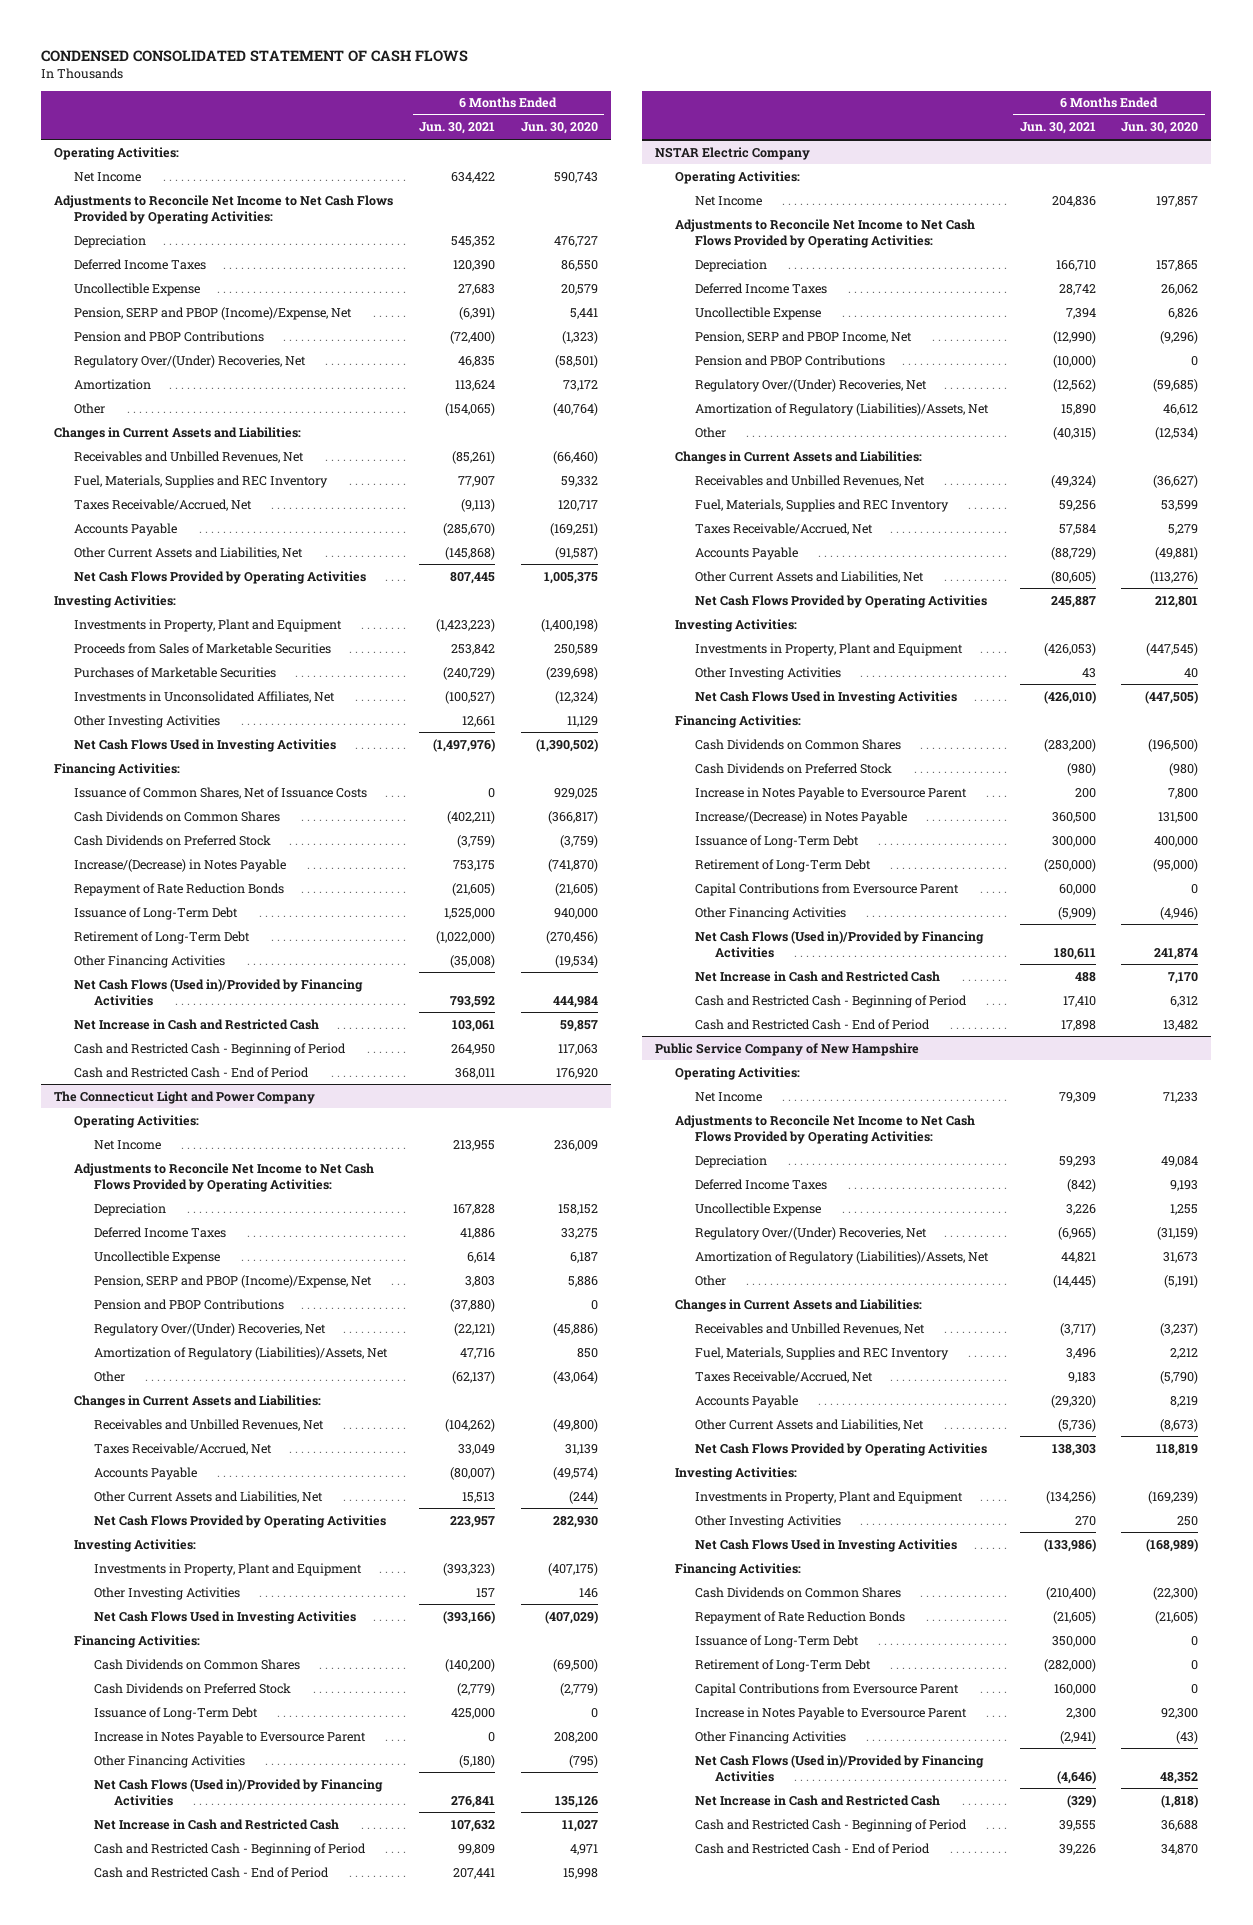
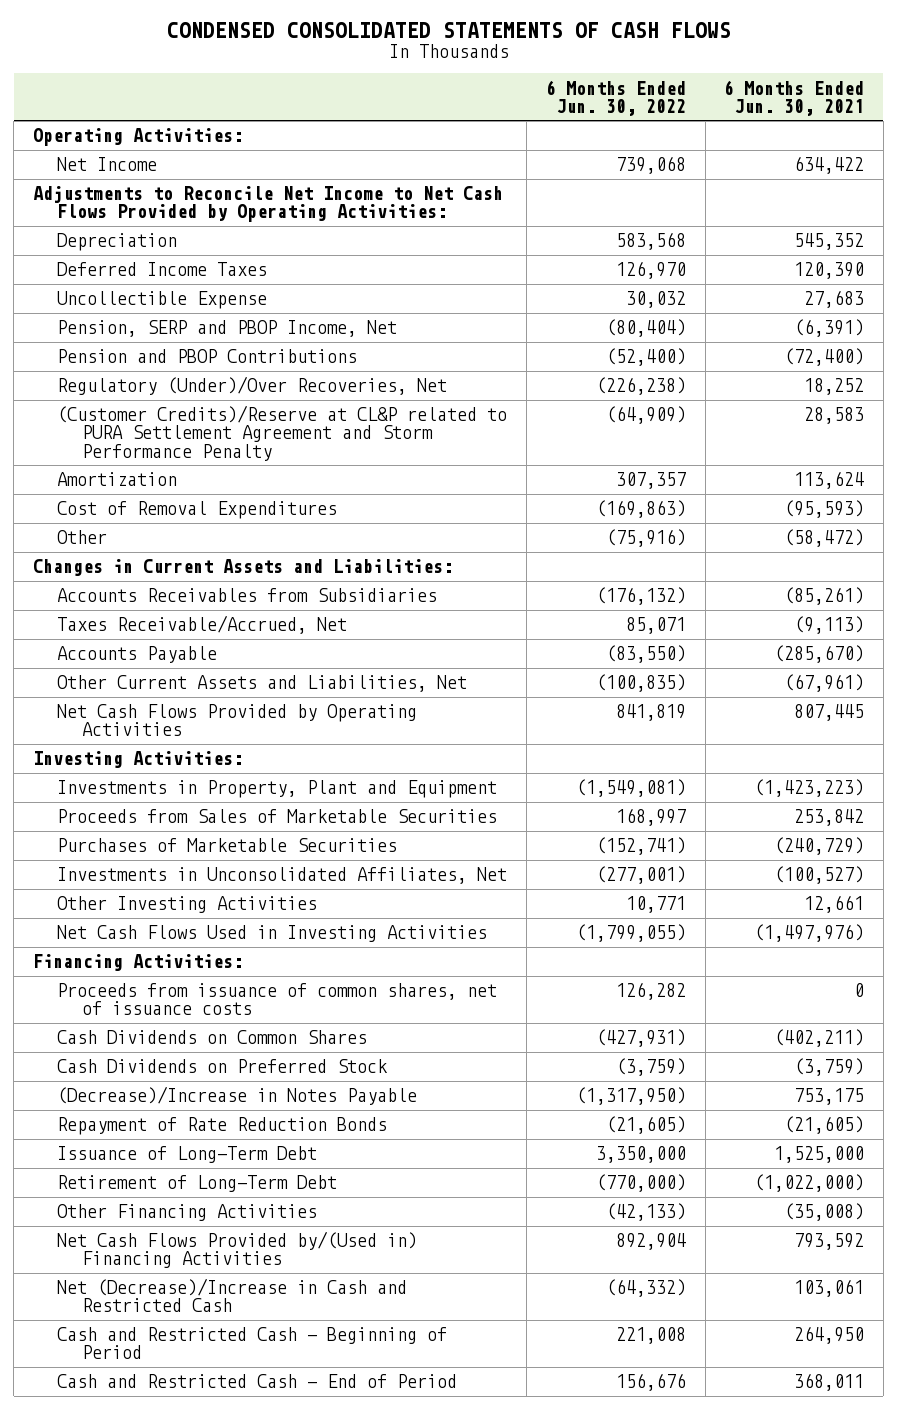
[41,50,469,63] CONDENSED CONSOLIDATED STATEMENT OF CASH FLOWS -> [166,21,731,38] CONDENSED CONSOLIDATED STATEMENTS OF CASH FLOWS
[520,122,598,135] Jun. 30, 2020 -> none
none -> [545,79,686,116] 6 Months Ended Jun. 30, 2022
[74,306,353,320] Pension, SERP and PBOP (Income)/Expense, Net -> [57,320,398,338] Pension, SERP and PBOP Income, Net
[74,354,307,368] Regulatory Over/(Under) Recoveries, Net -> [57,376,448,396] Regulatory (Under)/Over Recoveries, Net
[458,355,496,367] 46,835 -> [804,378,865,396] 18,252
none -> [57,405,508,461] (Customer Credits)/Reserve at CL&P related to PURA Settlement Agreement and Storm Performance Penalty
none -> [57,501,338,520] Cost of Removal Expenditures
[445,402,496,416] (154,065) -> [784,529,865,548] (58,472)
[74,474,329,488] Fuel, Materials, Supplies and REC Inventory -> none
[74,450,305,463] Receivables and Unbilled Revenues, Net -> [57,588,438,603] Accounts Receivables from Subsidiaries
[445,546,496,560] (145,868) -> [784,674,865,693] (67,961)
[74,786,368,799] Issuance of Common Shares, Net of Issuance Costs -> [57,983,498,1016] Proceeds from issuance of common shares, net of issuance costs
[74,858,287,872] Increase/(Decrease) in Notes Payable -> [57,1086,418,1106] (Decrease)/Increase in Notes Payable
[74,978,364,1006] Net Cash Flows (Used in)/Provided by Financing Activities -> [57,1231,418,1269] Net Cash Flows Provided by/(Used in) Financing Activities
[74,1018,320,1030] Net Increase in Cash and Restricted Cash -> [57,1278,408,1313] Net (Decrease)/Increase in Cash and Restricted Cash
[54,1090,316,1104] The Connecticut Light and Power Company -> none
[74,1114,200,1128] Operating Activities: -> none
[94,1139,162,1150] Net Income -> none
[74,1162,375,1192] Adjustments to Reconcile Net Income to Net Cash Flows Provided by Operating Activities: -> none
[94,1202,167,1216] Depreciation -> none
[94,1226,227,1238] Deferred Income Taxes -> none
[94,1250,221,1264] Uncollectible Expense -> none
[94,1274,373,1288] Pension, SERP and PBOP (Income)/Expense, Net -> none
[94,1298,285,1310] Pension and PBOP Contributions -> none
[94,1322,327,1336] Regulatory Over/(Under) Recoveries, Net -> none
[94,1346,389,1360] Amortization of Regulatory (Liabilities)/Assets, Net -> none
[94,1370,126,1382] Other -> none
[74,1394,322,1408] Changes in Current Assets and Liabilities: -> none
[94,1418,325,1431] Receivables and Unbilled Revenues, Net -> none
[94,1442,273,1455] Taxes Receivable/Accrued, Net -> none
[94,1466,198,1480] Accounts Payable -> none
[94,1490,324,1503] Other Current Assets and Liabilities, Net -> none
[94,1514,387,1528] Net Cash Flows Provided by Operating Activities -> none
[74,1538,197,1552] Investing Activities: -> none
[94,1562,363,1576] Investments in Property, Plant and Equipment -> none
[94,1586,241,1600] Other Investing Activities -> none
[94,1610,357,1624] Net Cash Flows Used in Investing Activities -> none
[74,1634,201,1648] Financing Activities: -> none
[94,1658,301,1670] Cash Dividends on Common Shares -> none
[94,1682,292,1694] Cash Dividends on Preferred Stock -> none
[94,1706,259,1720] Issuance of Long-Term Debt -> none
[94,1730,367,1744] Increase in Notes Payable to Eversource Parent -> none
[94,1754,246,1768] Other Financing Activities -> none
[94,1778,384,1806] Net Cash Flows (Used in)/Provided by Financing Activities -> none
[94,1818,340,1830] Net Increase in Cash and Restricted Cash -> none
[94,1842,367,1856] Cash and Restricted Cash - Beginning of Period -> none
[94,1866,330,1878] Cash and Restricted Cash - End of Period -> none
[655,146,811,160] NSTAR Electric Company -> none
[675,170,801,184] Operating Activities: -> none
[695,195,763,206] Net Income -> none
[675,218,976,248] Adjustments to Reconcile Net Income to Net Cash Flows Provided by Operating Activities: -> none
[695,258,768,272] Depreciation -> none
[695,282,828,294] Deferred Income Taxes -> none
[695,306,822,320] Uncollectible Expense -> none
[695,330,913,343] Pension, SERP and PBOP Income, Net -> none
[695,354,886,366] Pension and PBOP Contributions -> none
[695,378,928,392] Regulatory Over/(Under) Recoveries, Net -> none
[695,402,990,416] Amortization of Regulatory (Liabilities)/Assets, Net -> none
[695,426,727,438] Other -> none
[675,450,923,464] Changes in Current Assets and Liabilities: -> none
[695,474,926,487] Receivables and Unbilled Revenues, Net -> none
[695,498,950,512] Fuel, Materials, Supplies and REC Inventory -> none
[695,522,874,535] Taxes Receivable/Accrued, Net -> none
[695,546,799,560] Accounts Payable -> none
[695,570,925,583] Other Current Assets and Liabilities, Net -> none
[695,594,988,608] Net Cash Flows Provided by Operating Activities -> none
[675,618,798,632] Investing Activities: -> none
[695,642,964,656] Investments in Property, Plant and Equipment -> none
[695,666,842,680] Other Investing Activities -> none
[695,690,958,704] Net Cash Flows Used in Investing Activities -> none
[675,714,802,728] Financing Activities: -> none
[695,738,902,750] Cash Dividends on Common Shares -> none
[695,762,893,774] Cash Dividends on Preferred Stock -> none
[695,786,968,800] Increase in Notes Payable to Eversource Parent -> none
[695,810,908,824] Increase/(Decrease) in Notes Payable -> none
[695,834,860,848] Issuance of Long-Term Debt -> none
[695,858,872,872] Retirement of Long-Term Debt -> none
[695,882,960,896] Capital Contributions from Eversource Parent -> none
[695,906,847,920] Other Financing Activities -> none
[695,930,985,958] Net Cash Flows (Used in)/Provided by Financing Activities -> none
[695,970,941,982] Net Increase in Cash and Restricted Cash -> none
[695,994,968,1008] Cash and Restricted Cash - Beginning of Period -> none
[695,1018,931,1030] Cash and Restricted Cash - End of Period -> none
[655,1042,920,1056] Public Service Company of New Hampshire -> none
[675,1066,801,1080] Operating Activities: -> none
[695,1091,763,1102] Net Income -> none
[675,1114,976,1144] Adjustments to Reconcile Net Income to Net Cash Flows Provided by Operating Activities: -> none
[695,1154,768,1168] Depreciation -> none
[695,1178,828,1190] Deferred Income Taxes -> none
[695,1202,822,1216] Uncollectible Expense -> none
[695,1226,928,1240] Regulatory Over/(Under) Recoveries, Net -> none
[695,1250,990,1264] Amortization of Regulatory (Liabilities)/Assets, Net -> none
[695,1274,727,1286] Other -> none
[675,1298,923,1312] Changes in Current Assets and Liabilities: -> none
[695,1322,926,1335] Receivables and Unbilled Revenues, Net -> none
[695,1346,950,1360] Fuel, Materials, Supplies and REC Inventory -> none
[695,1370,874,1383] Taxes Receivable/Accrued, Net -> none
[695,1394,799,1408] Accounts Payable -> none
[695,1418,925,1431] Other Current Assets and Liabilities, Net -> none
[695,1442,988,1456] Net Cash Flows Provided by Operating Activities -> none
[675,1466,798,1480] Investing Activities: -> none
[695,1490,964,1504] Investments in Property, Plant and Equipment -> none
[695,1514,842,1528] Other Investing Activities -> none
[695,1538,958,1552] Net Cash Flows Used in Investing Activities -> none
[675,1562,802,1576] Financing Activities: -> none
[695,1586,902,1598] Cash Dividends on Common Shares -> none
[695,1610,906,1624] Repayment of Rate Reduction Bonds -> none
[695,1634,860,1648] Issuance of Long-Term Debt -> none
[695,1658,872,1672] Retirement of Long-Term Debt -> none
[695,1682,960,1696] Capital Contributions from Eversource Parent -> none
[695,1706,968,1720] Increase in Notes Payable to Eversource Parent -> none
[695,1730,847,1744] Other Financing Activities -> none
[695,1754,985,1782] Net Cash Flows (Used in)/Provided by Financing Activities -> none
[695,1794,941,1806] Net Increase in Cash and Restricted Cash -> none
[695,1818,968,1832] Cash and Restricted Cash - Beginning of Period -> none
[695,1842,931,1854] Cash and Restricted Cash - End of Period -> none

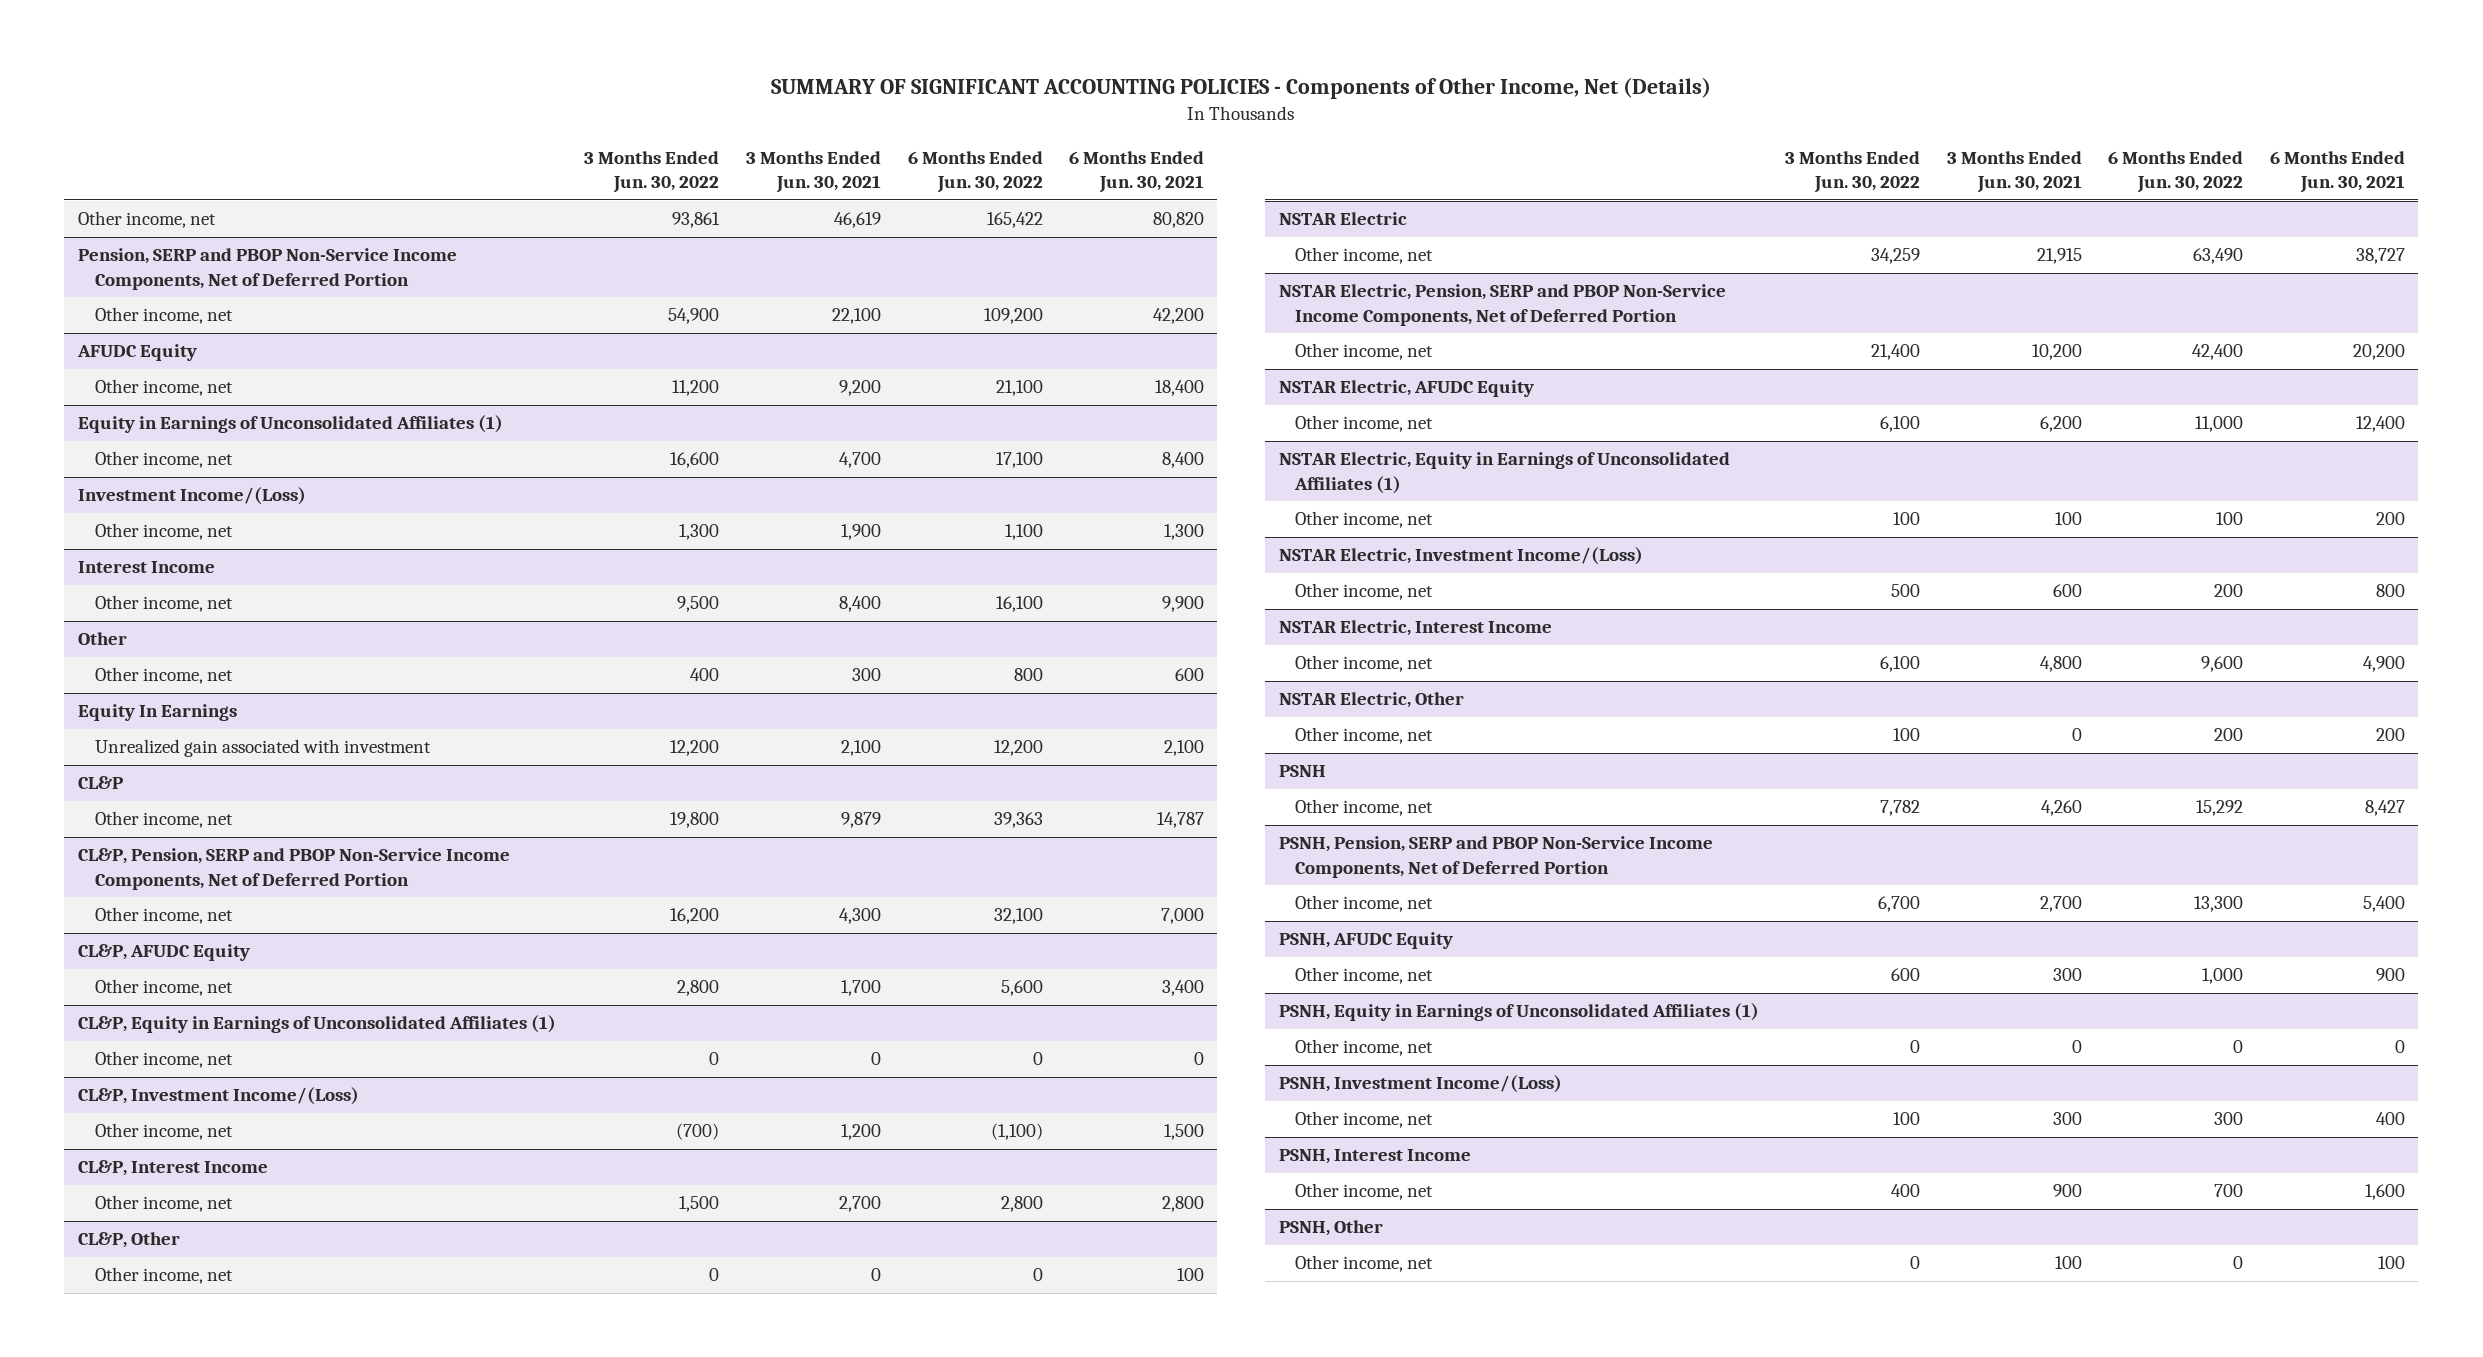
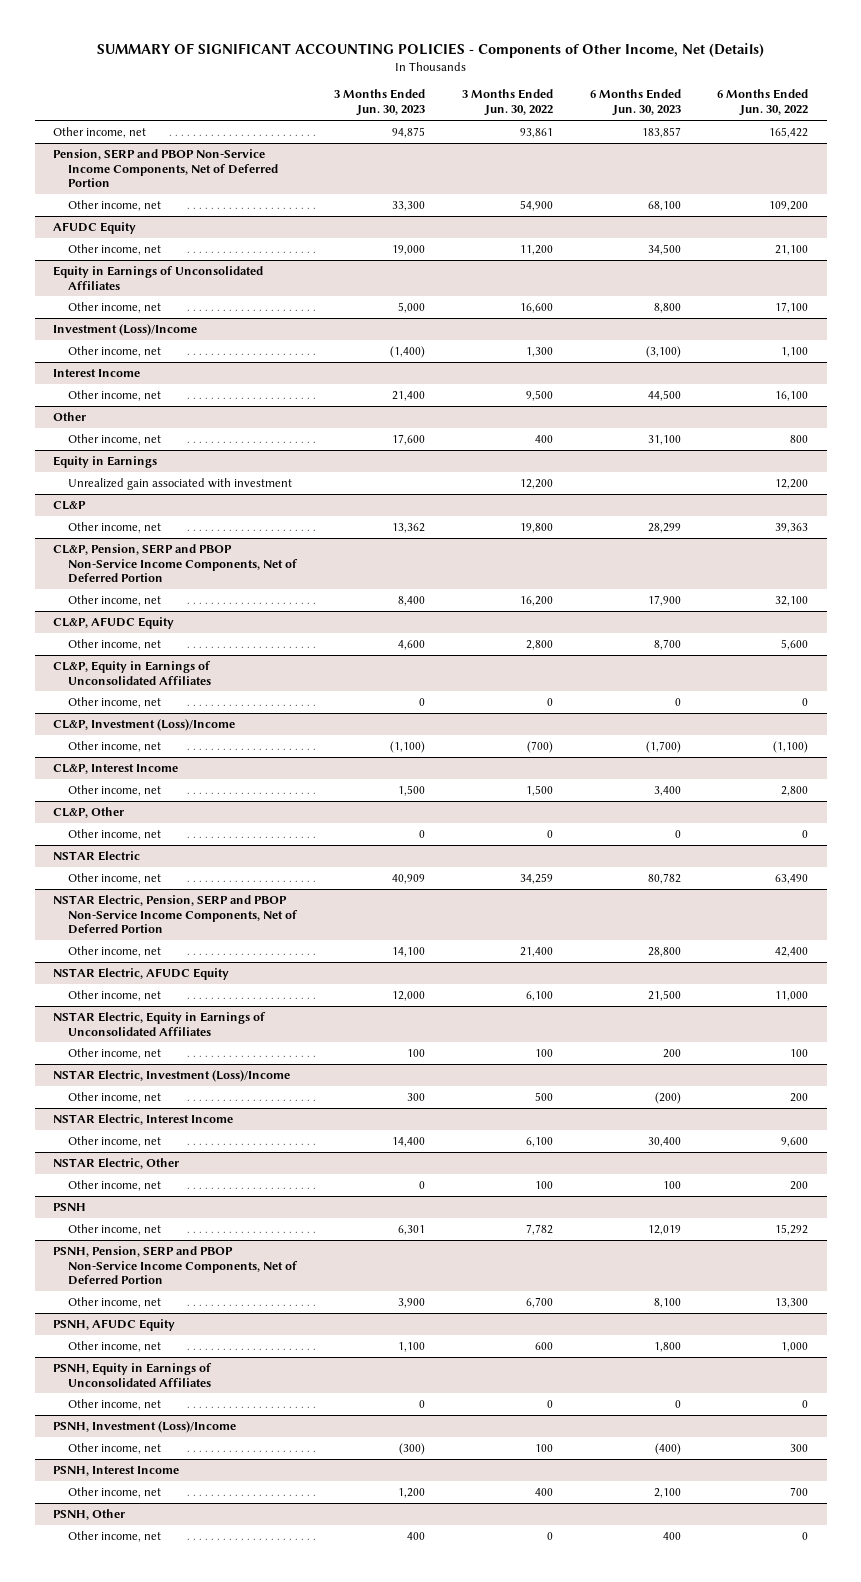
[745,150,881,194] 3 Months Ended Jun. 30, 2021 -> none
[1069,150,1205,194] 6 Months Ended Jun. 30, 2021 -> none
none -> [334,89,426,117] 3 Months Ended Jun. 30, 2023
none -> [589,89,681,117] 6 Months Ended Jun. 30, 2023
[77,415,503,434] Equity in Earnings of Unconsolidated Affiliates (1) -> [52,265,263,290] Equity in Earnings of Unconsolidated Affiliates
[77,487,306,506] Investment Income/(Loss) -> [52,323,197,336] Investment (Loss)/Income
[77,704,237,722] Equity In Earnings -> [52,455,157,468] Equity in Earnings
[77,1015,556,1034] CL&P, Equity in Earnings of Unconsolidated Affiliates (1) -> [52,660,212,685] CL&P, Equity in Earnings of Unconsolidated Affiliates
[77,1087,359,1106] CL&P, Investment Income/(Loss) -> [52,718,235,731] CL&P, Investment (Loss)/Income
[1278,452,1730,495] NSTAR Electric, Equity in Earnings of Unconsolidated Affiliates (1) -> [52,1011,266,1036] NSTAR Electric, Equity in Earnings of Unconsolidated Affiliates
[1278,547,1643,566] NSTAR Electric, Investment Income/(Loss) -> [52,1069,290,1082] NSTAR Electric, Investment (Loss)/Income
[1278,1003,1759,1022] PSNH, Equity in Earnings of Unconsolidated Affiliates (1) -> [52,1362,212,1387] PSNH, Equity in Earnings of Unconsolidated Affiliates
[1278,1075,1562,1094] PSNH, Investment Income/(Loss) -> [52,1420,236,1433] PSNH, Investment (Loss)/Income

